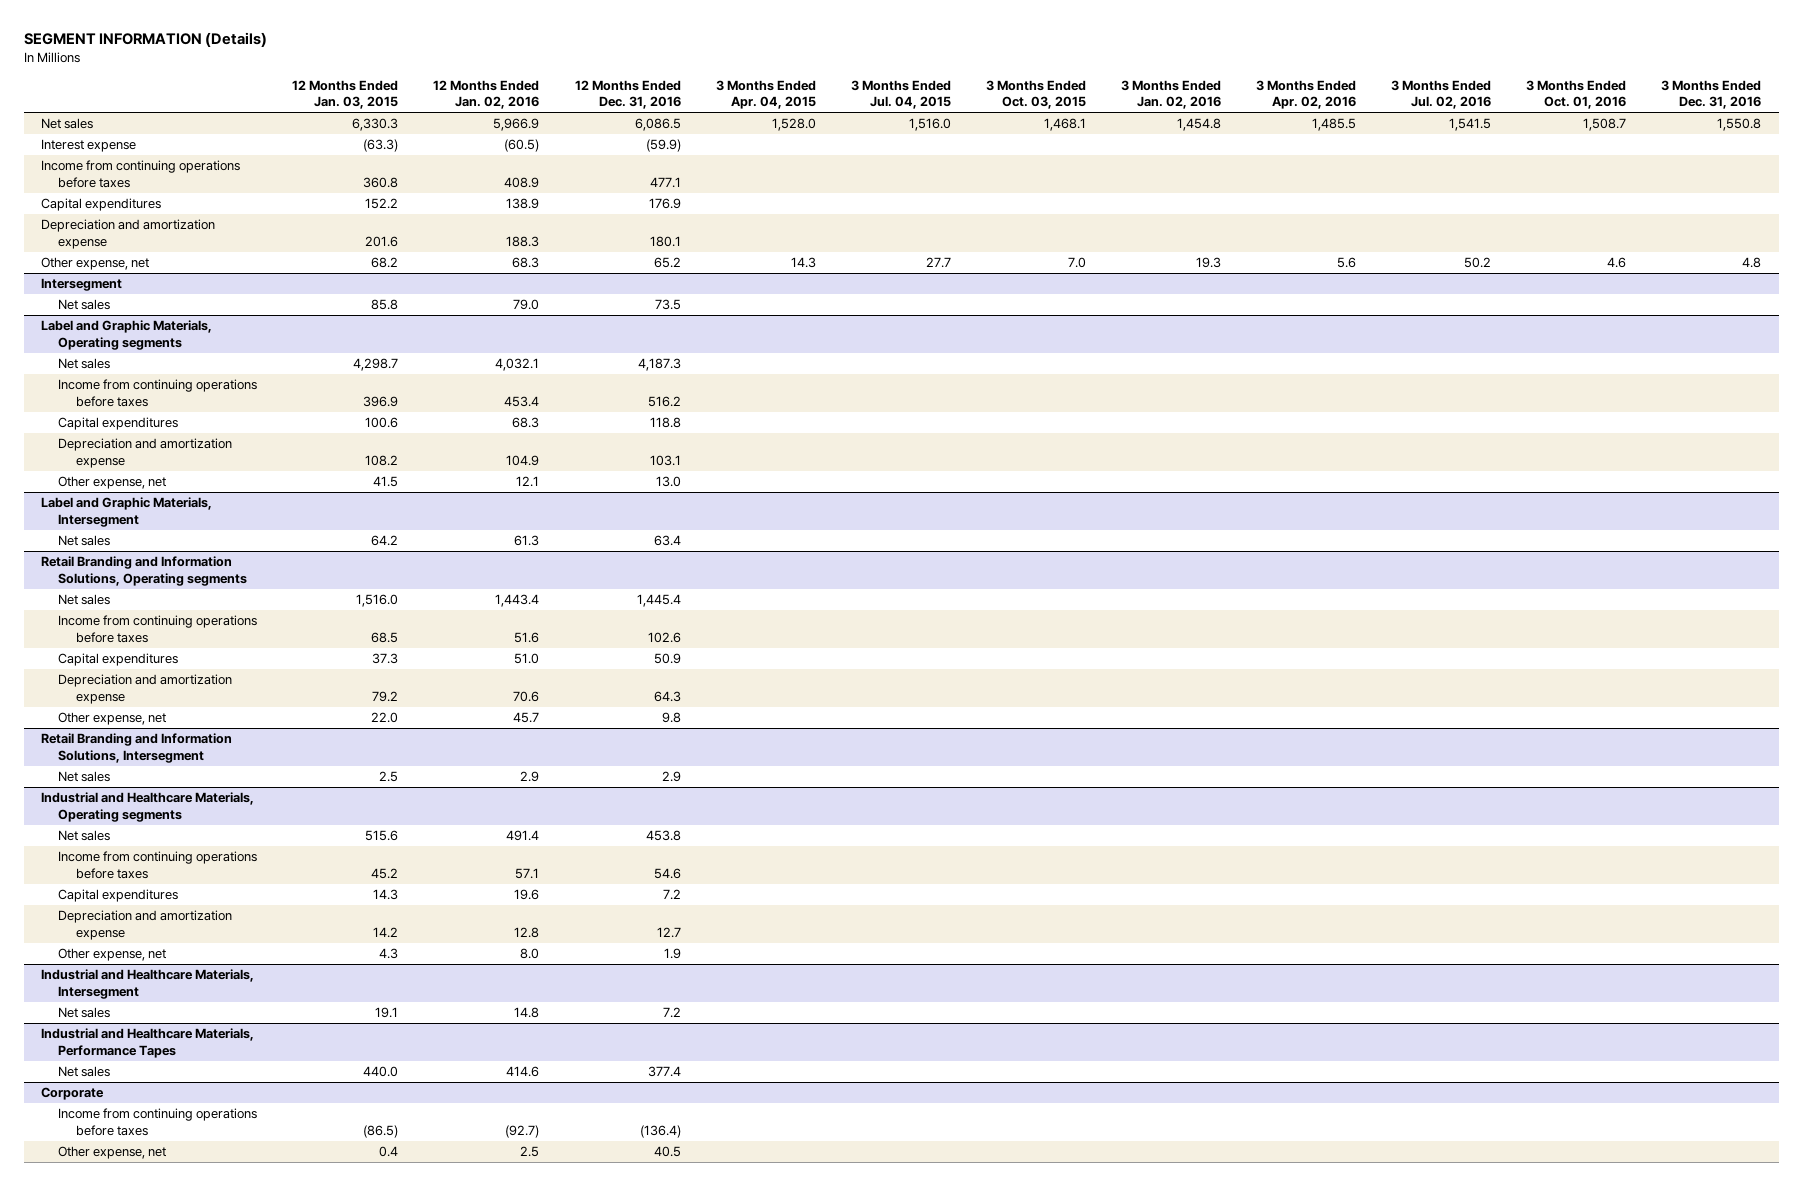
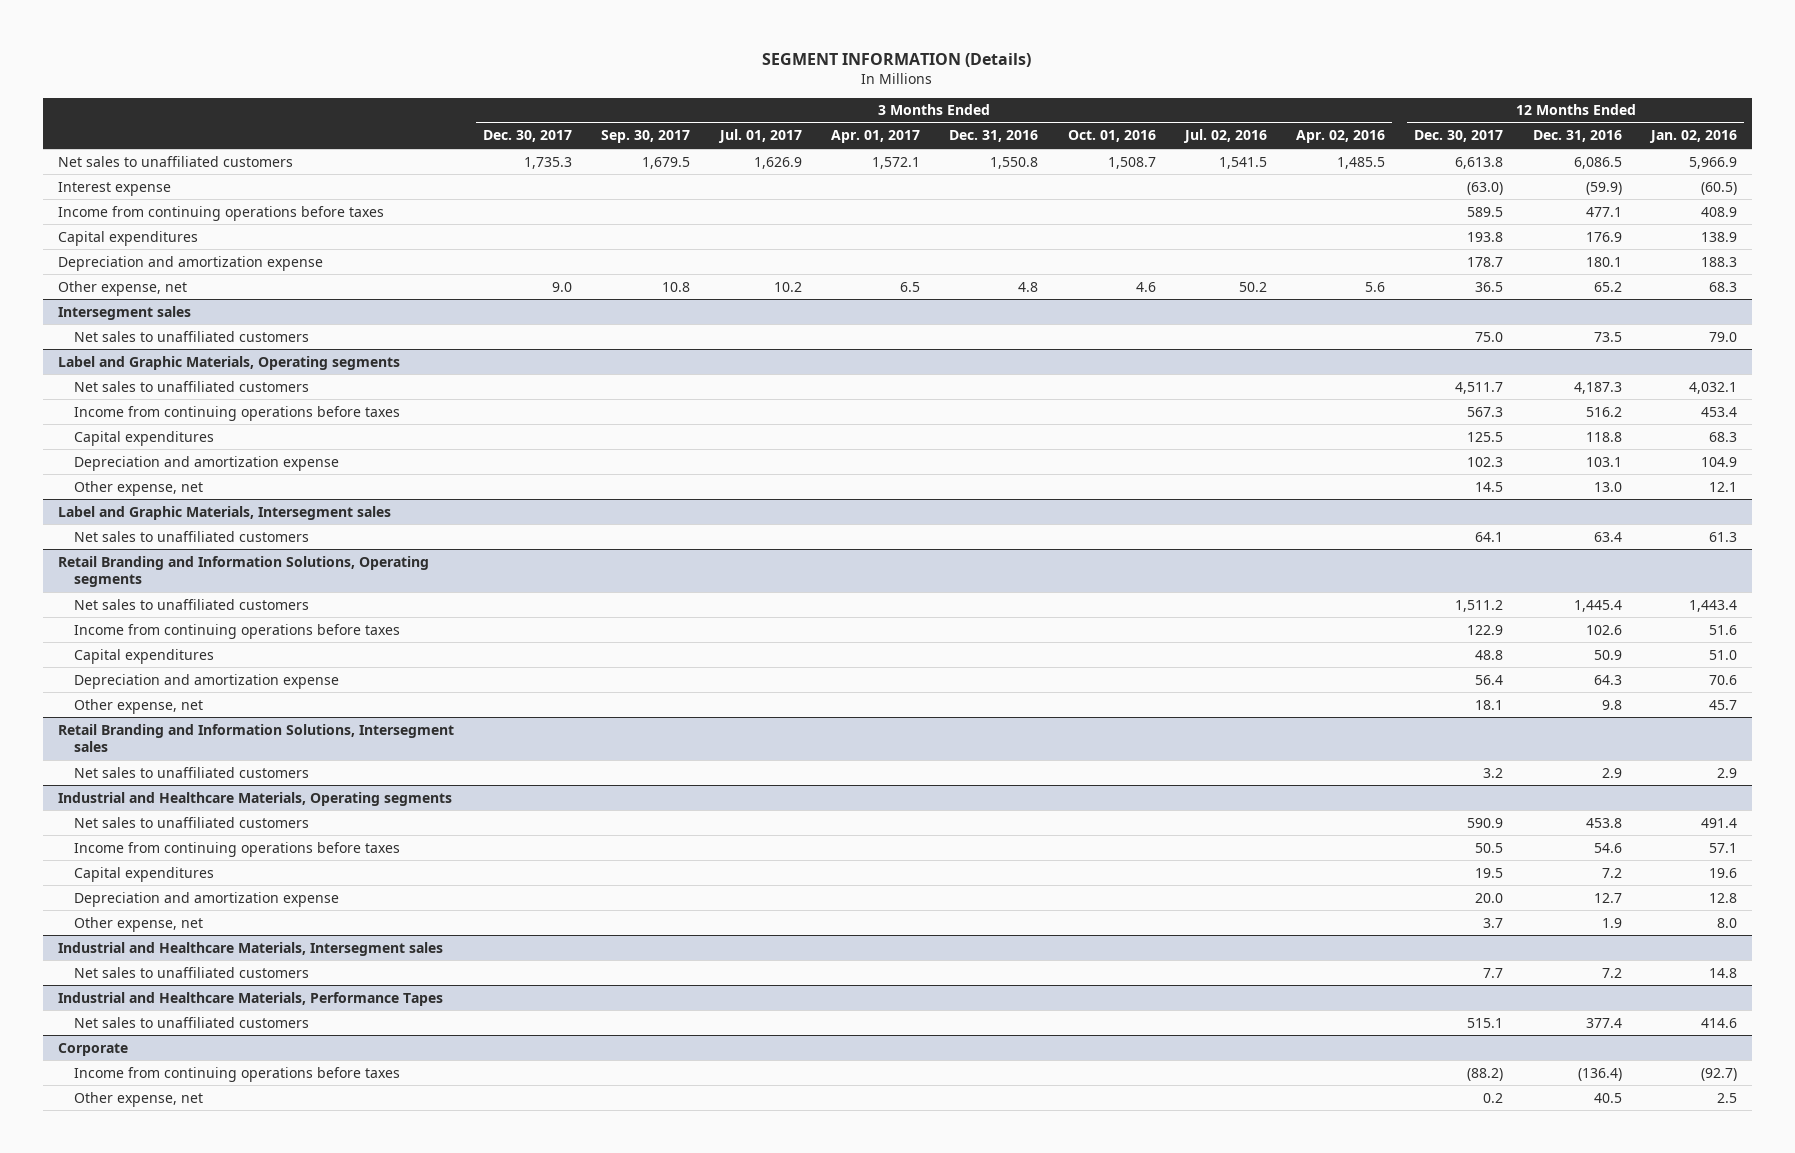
[292,80,399,110] 12 Months Ended Jan. 03, 2015 -> none
[715,80,816,110] 3 Months Ended Apr. 04, 2015 -> none
[850,80,951,110] 3 Months Ended Jul. 04, 2015 -> none
[985,80,1086,110] 3 Months Ended Oct. 03, 2015 -> none
[1120,80,1221,110] 3 Months Ended Jan. 02, 2016 -> none
none -> [483,130,573,143] Dec. 30, 2017
none -> [601,130,691,144] Sep. 30, 2017
none -> [717,129,802,144] Jul. 01, 2017
none -> [830,130,920,144] Apr. 01, 2017
none -> [1414,130,1504,143] Dec. 30, 2017
[41,118,94,130] Net sales -> [57,155,293,167] Net sales to unaffiliated customers
[41,278,123,292] Intersegment -> [57,305,191,320] Intersegment sales
[58,299,111,311] Net sales -> [73,330,309,342] Net sales to unaffiliated customers
[58,358,111,370] Net sales -> [73,380,309,392] Net sales to unaffiliated customers
[41,497,213,527] Label and Graphic Materials, Intersegment -> [57,505,391,520] Label and Graphic Materials, Intersegment sales
[58,535,111,547] Net sales -> [73,530,309,542] Net sales to unaffiliated customers
[58,594,111,606] Net sales -> [73,598,309,610] Net sales to unaffiliated customers
[41,733,233,763] Retail Branding and Information Solutions, Intersegment -> [57,723,454,753] Retail Branding and Information Solutions, Intersegment sales
[58,771,111,783] Net sales -> [73,766,309,778] Net sales to unaffiliated customers
[58,830,111,842] Net sales -> [73,816,309,828] Net sales to unaffiliated customers
[41,969,255,999] Industrial and Healthcare Materials, Intersegment -> [57,941,443,956] Industrial and Healthcare Materials, Intersegment sales
[58,1007,111,1019] Net sales -> [73,966,309,978] Net sales to unaffiliated customers
[58,1066,111,1078] Net sales -> [73,1016,309,1028] Net sales to unaffiliated customers

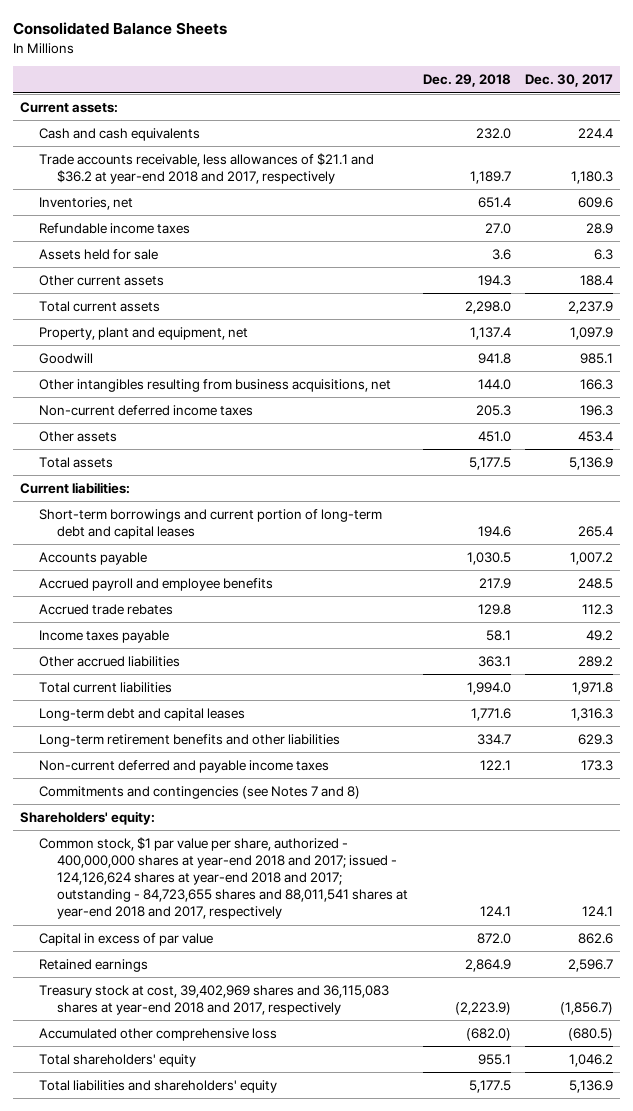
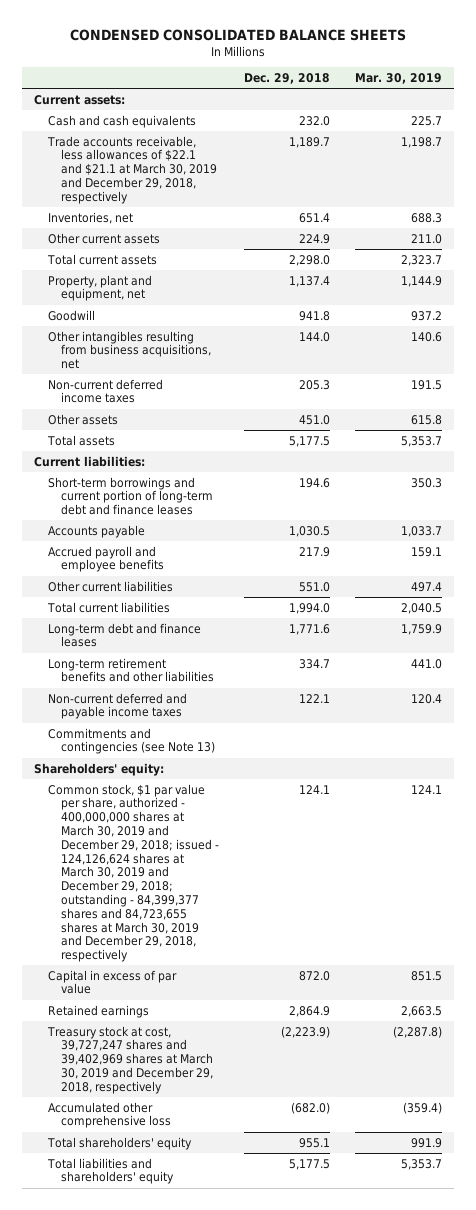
[13,22,228,36] Consolidated Balance Sheets -> [70,28,407,41] CONDENSED CONSOLIDATED BALANCE SHEETS
[524,74,613,88] Dec. 30, 2017 -> none
none -> [355,72,443,84] Mar. 30, 2019
[38,153,374,185] Trade accounts receivable, less allowances of $21.1 and $36.2 at year-end 2018 and 2017, respectively -> [46,135,218,204] Trade accounts receivable, less allowances of $22.1 and $21.1 at March 30, 2019 and December 29, 2018, respectively
[38,223,190,235] Refundable income taxes -> none
[38,249,158,261] Assets held for sale -> none
[477,275,511,287] 194.3 -> [299,233,331,244] 224.9
[38,509,382,540] Short-term borrowings and current portion of long-term debt and capital leases -> [47,476,214,516] Short-term borrowings and current portion of long-term debt and finance leases
[38,604,173,616] Accrued trade rebates -> none
[38,630,169,644] Income taxes payable -> none
[38,656,180,668] Other accrued liabilities -> [47,580,173,592] Other current liabilities
[477,656,511,668] 363.1 -> [299,581,331,592] 551.0
[38,708,245,722] Long-term debt and capital leases -> [47,622,201,648] Long-term debt and finance leases
[38,786,360,800] Commitments and contingencies (see Notes 7 and 8) -> [47,727,216,755] Commitments and contingencies (see Note 13)
[38,837,409,920] Common stock, $1 par value per share, authorized - 400,000,000 shares at year-end 2018 and 2017; issued - 124,126,624 shares at year-end 2018 and 2017; outstanding - 84,723,655 shares and 88,011,541 shares at year-end 2018 and 2017, respectively -> [47,783,220,963] Common stock, $1 par value per share, authorized - 400,000,000 shares at March 30, 2019 and December 29, 2018; issued - 124,126,624 shares at March 30, 2019 and December 29, 2018; outstanding - 84,399,377 shares and 84,723,655 shares at March 30, 2019 and December 29, 2018, respectively
[38,985,389,1016] Treasury stock at cost, 39,402,969 shares and 36,115,083 shares at year-end 2018 and 2017, respectively -> [46,1025,214,1094] Treasury stock at cost, 39,727,247 shares and 39,402,969 shares at March 30, 2019 and December 29, 2018, respectively

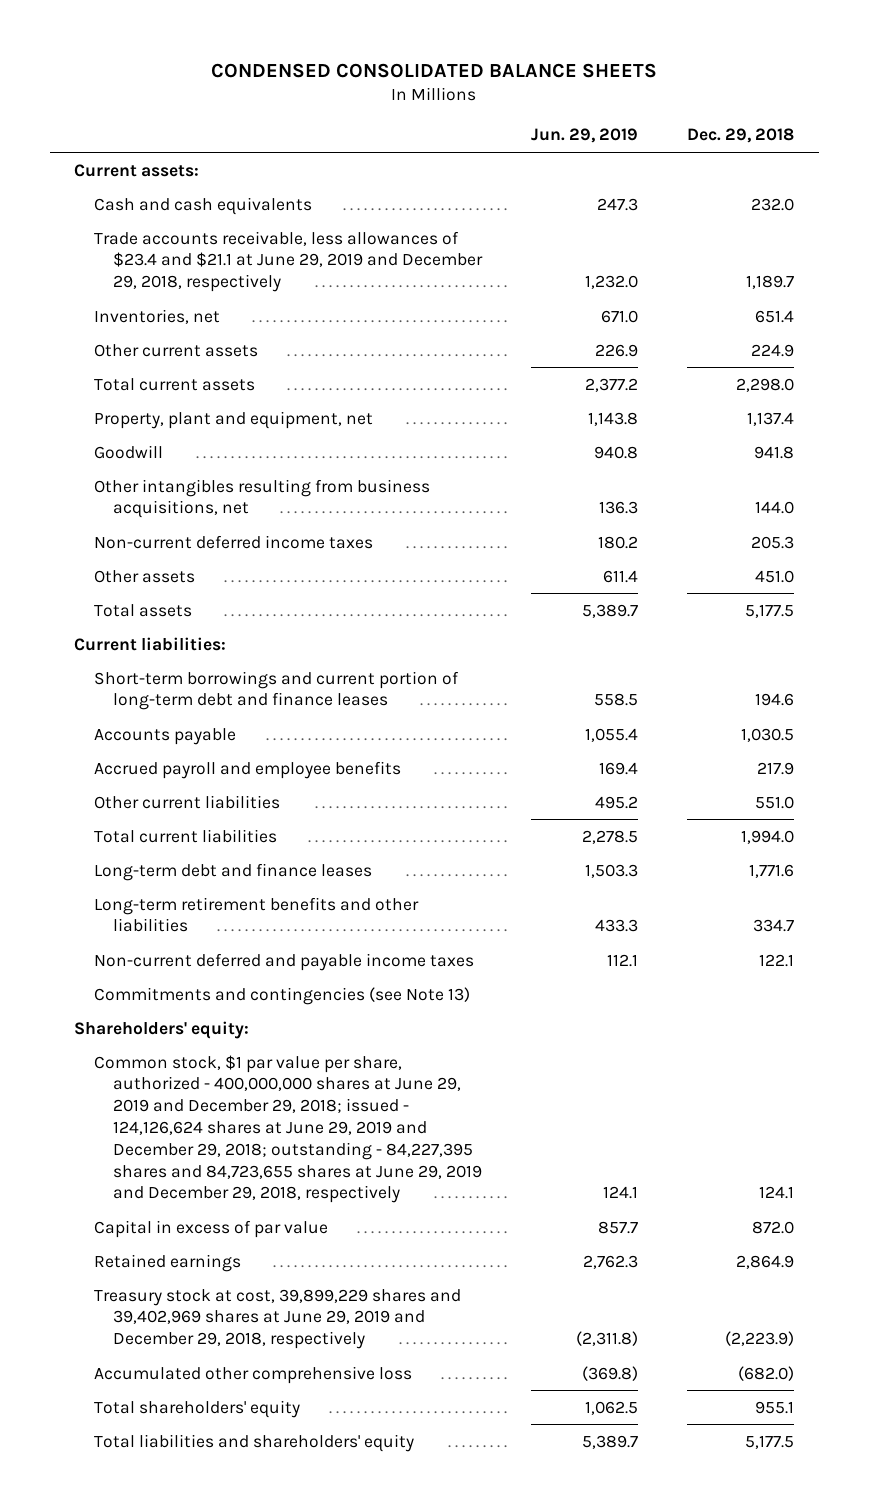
[355,72,443,84] Mar. 30, 2019 -> none
none -> [531,128,639,144] Jun. 29, 2019
[46,135,218,204] Trade accounts receivable, less allowances of $22.1 and $21.1 at March 30, 2019 and December 29, 2018, respectively -> [93,230,484,293] Trade accounts receivable, less allowances of $23.4 and $21.1 at June 29, 2019 and December 29, 2018, respectively
[47,783,220,963] Common stock, $1 par value per share, authorized - 400,000,000 shares at March 30, 2019 and December 29, 2018; issued - 124,126,624 shares at March 30, 2019 and December 29, 2018; outstanding - 84,399,377 shares and 84,723,655 shares at March 30, 2019 and December 29, 2018, respectively -> [93,1054,483,1204] Common stock, $1 par value per share, authorized - 400,000,000 shares at June 29, 2019 and December 29, 2018; issued - 124,126,624 shares at June 29, 2019 and December 29, 2018; outstanding - 84,227,395 shares and 84,723,655 shares at June 29, 2019 and December 29, 2018, respectively
[46,1025,214,1094] Treasury stock at cost, 39,727,247 shares and 39,402,969 shares at March 30, 2019 and December 29, 2018, respectively -> [93,1288,461,1350] Treasury stock at cost, 39,899,229 shares and 39,402,969 shares at June 29, 2019 and December 29, 2018, respectively

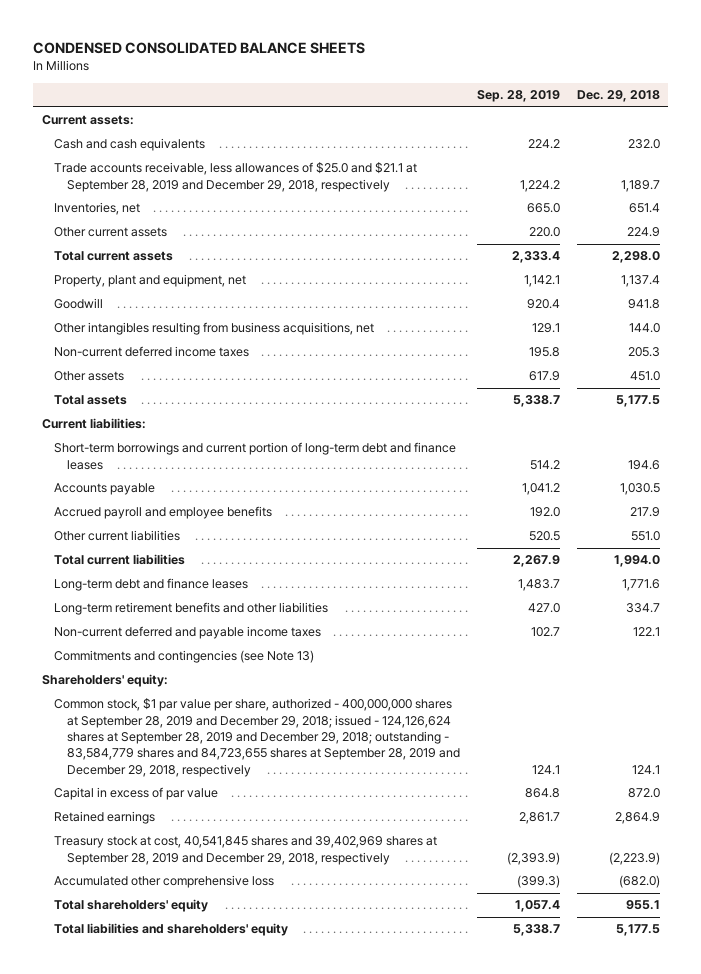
[531,128,639,144] Jun. 29, 2019 -> none
none -> [476,90,560,103] Sep. 28, 2019
[93,230,484,293] Trade accounts receivable, less allowances of $23.4 and $21.1 at June 29, 2019 and December 29, 2018, respectively -> [54,162,418,192] Trade accounts receivable, less allowances of $25.0 and $21.1 at September 28, 2019 and December 29, 2018, respectively
[93,1054,483,1204] Common stock, $1 par value per share, authorized - 400,000,000 shares at June 29, 2019 and December 29, 2018; issued - 124,126,624 shares at June 29, 2019 and December 29, 2018; outstanding - 84,227,395 shares and 84,723,655 shares at June 29, 2019 and December 29, 2018, respectively -> [54,698,460,777] Common stock, $1 par value per share, authorized - 400,000,000 shares at September 28, 2019 and December 29, 2018; issued - 124,126,624 shares at September 28, 2019 and December 29, 2018; outstanding - 83,584,779 shares and 84,723,655 shares at September 28, 2019 and December 29, 2018, respectively
[93,1288,461,1350] Treasury stock at cost, 39,899,229 shares and 39,402,969 shares at June 29, 2019 and December 29, 2018, respectively -> [54,836,438,865] Treasury stock at cost, 40,541,845 shares and 39,402,969 shares at September 28, 2019 and December 29, 2018, respectively

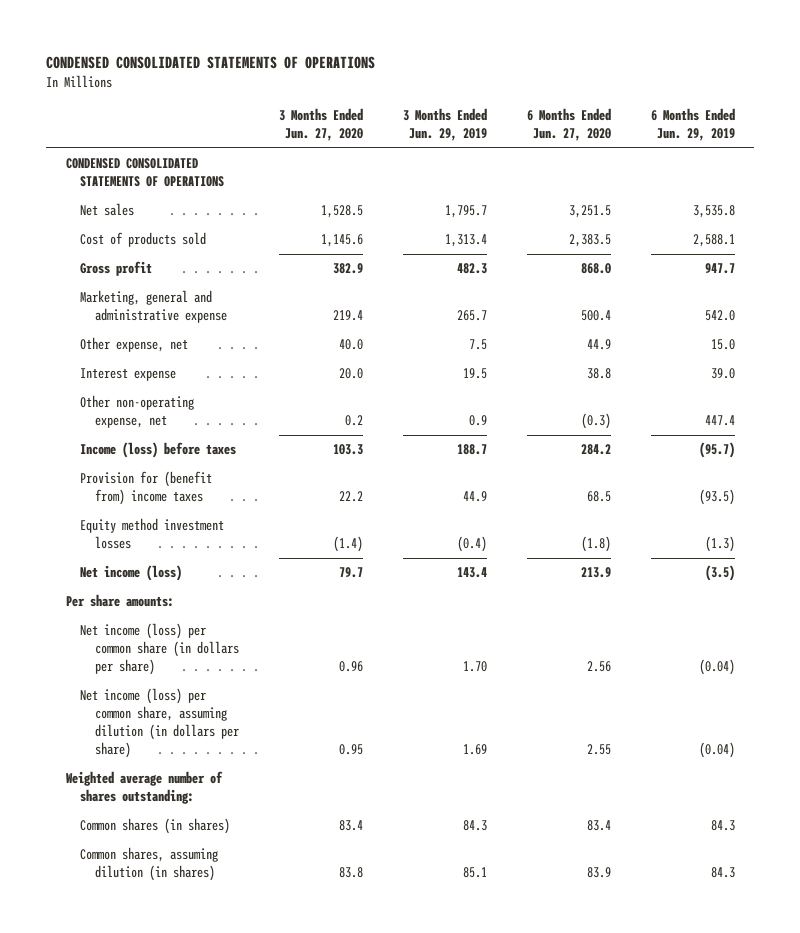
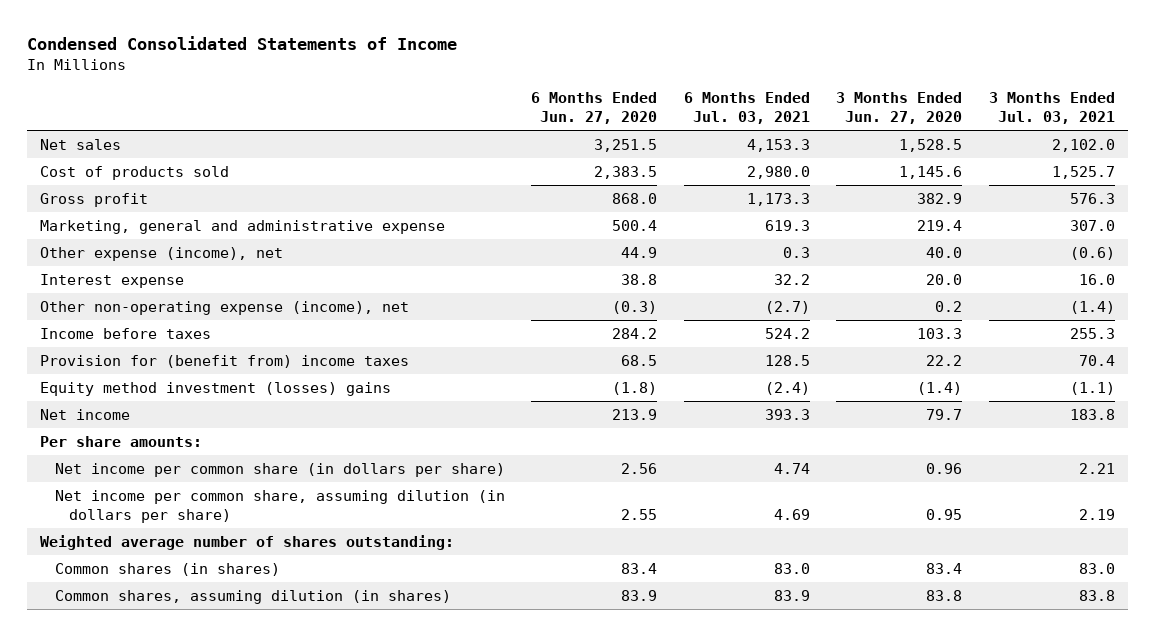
[45,55,375,69] CONDENSED CONSOLIDATED STATEMENTS OF OPERATIONS -> [27,35,458,50] Condensed Consolidated Statements of Income
[402,108,487,141] 3 Months Ended Jun. 29, 2019 -> none
[650,108,735,141] 6 Months Ended Jun. 29, 2019 -> none
none -> [683,92,810,125] 6 Months Ended Jul. 03, 2021
none -> [988,92,1115,125] 3 Months Ended Jul. 03, 2021
[65,158,225,188] CONDENSED CONSOLIDATED STATEMENTS OF OPERATIONS -> none
[80,337,189,353] Other expense, net -> [40,246,284,261] Other expense (income), net
[80,395,195,429] Other non-operating expense, net -> [40,300,410,315] Other non-operating expense (income), net
[80,442,237,459] Income (loss) before taxes -> [40,327,212,339] Income before taxes
[80,518,225,550] Equity method investment losses -> [40,381,392,396] Equity method investment (losses) gains
[80,565,183,582] Net income (loss) -> [40,408,131,420] Net income
[80,623,240,676] Net income (loss) per common share (in dollars per share) -> [54,462,505,477] Net income per common share (in dollars per share)
[80,688,240,759] Net income (loss) per common share, assuming dilution (in dollars per share) -> [54,489,505,523] Net income per common share, assuming dilution (in dollars per share)

